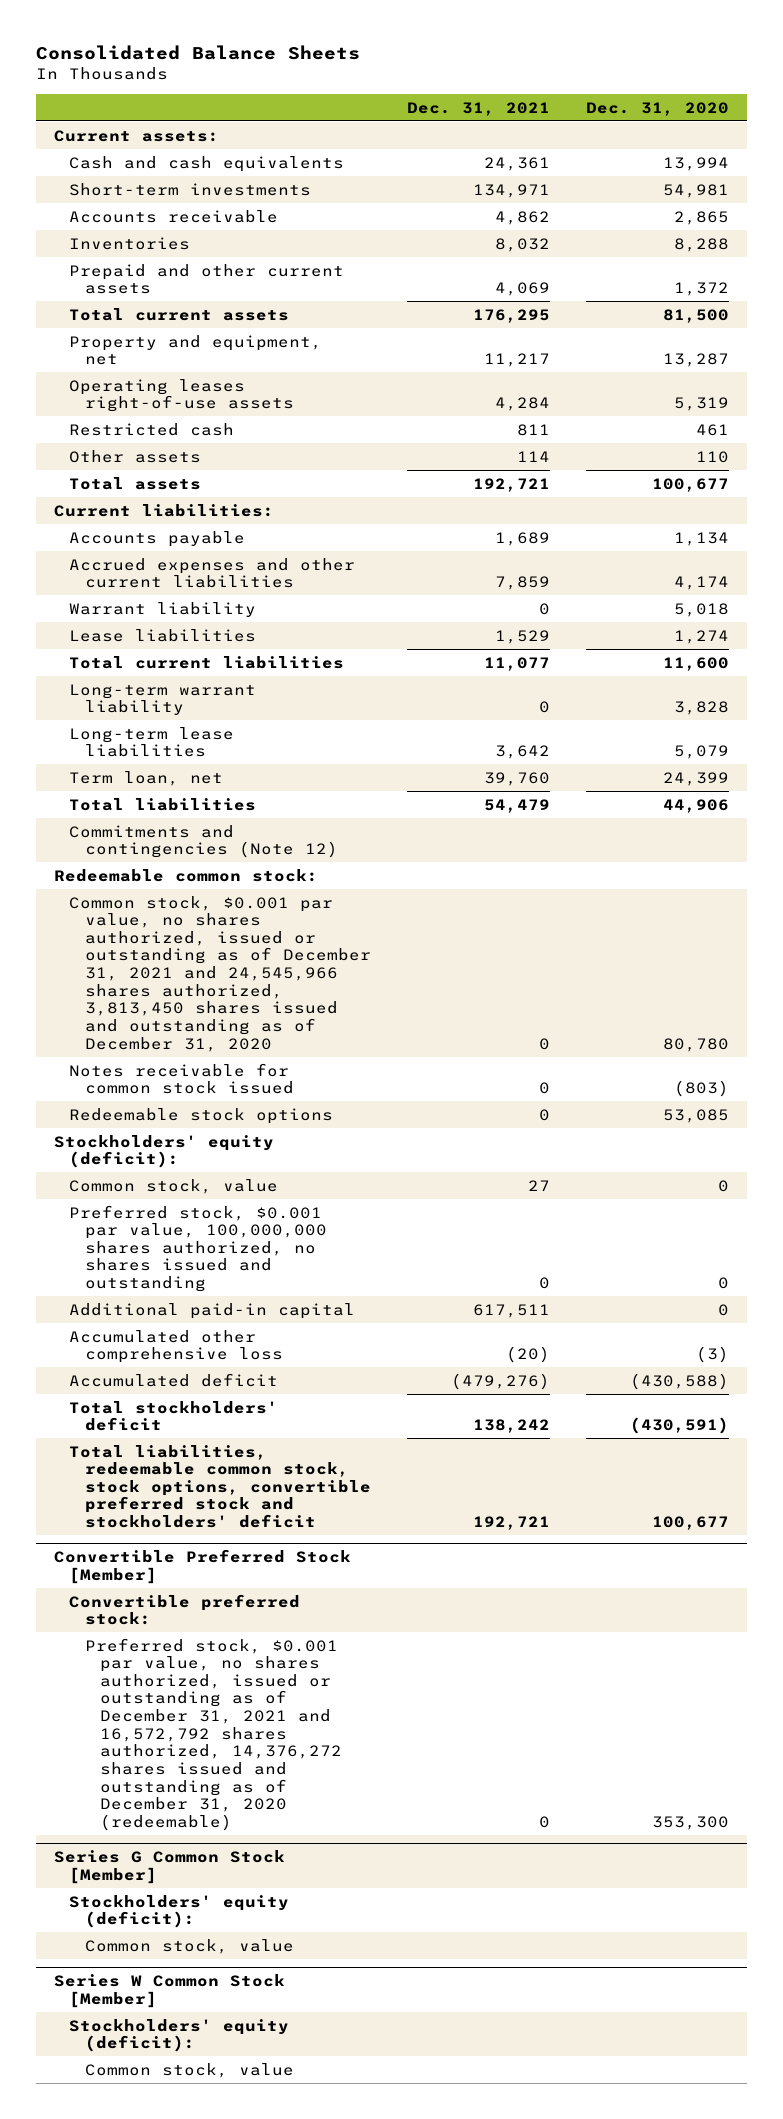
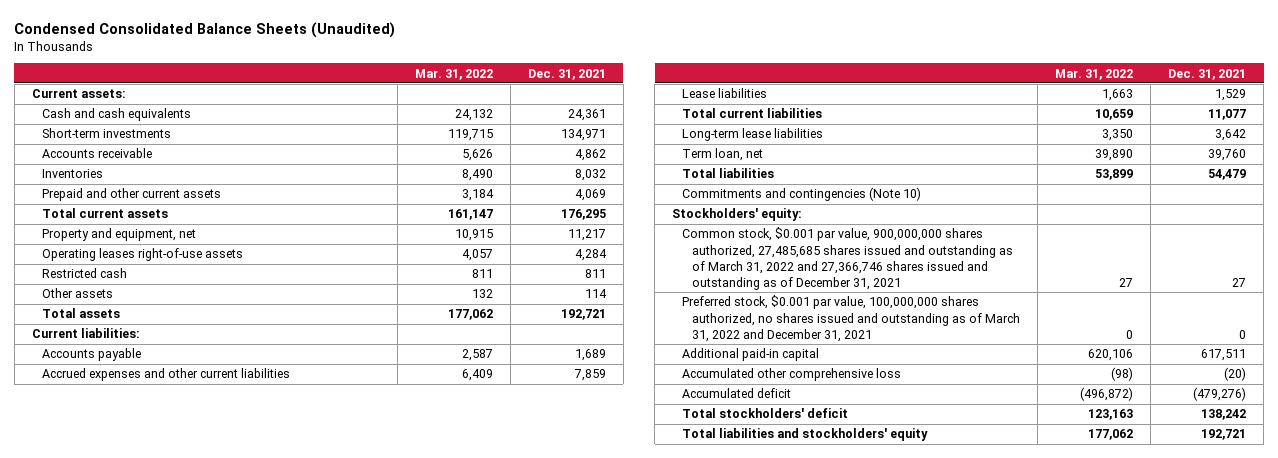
[35,45,360,61] Consolidated Balance Sheets -> [14,21,396,38] Condensed Consolidated Balance Sheets (Unaudited)
[585,101,729,116] Dec. 31, 2020 -> none
none -> [414,68,493,80] Mar. 31, 2022
[69,601,257,617] Warrant liability -> none
[69,683,257,716] Long-term warrant liability -> none
[54,868,319,882] Redeemable common stock: -> none
[69,895,371,1052] Common stock, $0.001 par value, no shares authorized, issued or outstanding as of December 31, 2021 and 24,545,966 shares authorized, 3,813,450 shares issued and outstanding as of December 31, 2020 -> none
[69,1062,294,1095] Notes receivable for common stock issued -> none
[69,1107,334,1124] Redeemable stock options -> none
[69,824,338,859] Commitments and contingencies (Note 12) -> [682,187,922,202] Commitments and contingencies (Note 10)
[54,1134,275,1169] Stockholders' equity (deficit): -> [672,208,803,222] Stockholders' equity:
[69,1178,279,1194] Common stock, value -> [682,227,1013,291] Common stock, $0.001 par value, 900,000,000 shares authorized, 27,485,685 shares issued and outstanding as of March 31, 2022 and 27,366,746 shares issued and outstanding as of December 31, 2021
[69,1204,327,1293] Preferred stock, $0.001 par value, 100,000,000 shares authorized, no shares issued and outstanding -> [682,295,1020,342] Preferred stock, $0.001 par value, 100,000,000 shares authorized, no shares issued and outstanding as of March 31, 2022 and December 31, 2021
[54,1549,352,1585] Convertible Preferred Stock [Member] -> none
[69,1593,301,1626] Convertible preferred stock: -> none
[84,1637,342,1831] Preferred stock, $0.001 par value, no shares authorized, issued or outstanding as of December 31, 2021 and 16,572,792 shares authorized, 14,376,272 shares issued and outstanding as of December 31, 2020 (redeemable) -> none
[54,1850,286,1885] Series G Common Stock [Member] -> none
[69,1894,290,1929] Stockholders' equity (deficit): -> none
[84,1938,294,1954] Common stock, value -> none
[54,1974,286,2009] Series W Common Stock [Member] -> none
[69,2018,290,2053] Stockholders' equity (deficit): -> none
[84,2062,294,2078] Common stock, value -> none
[69,1444,371,1529] Total liabilities, redeemable common stock, stock options, convertible preferred stock and stockholders' deficit -> [682,428,929,442] Total liabilities and stockholders' equity

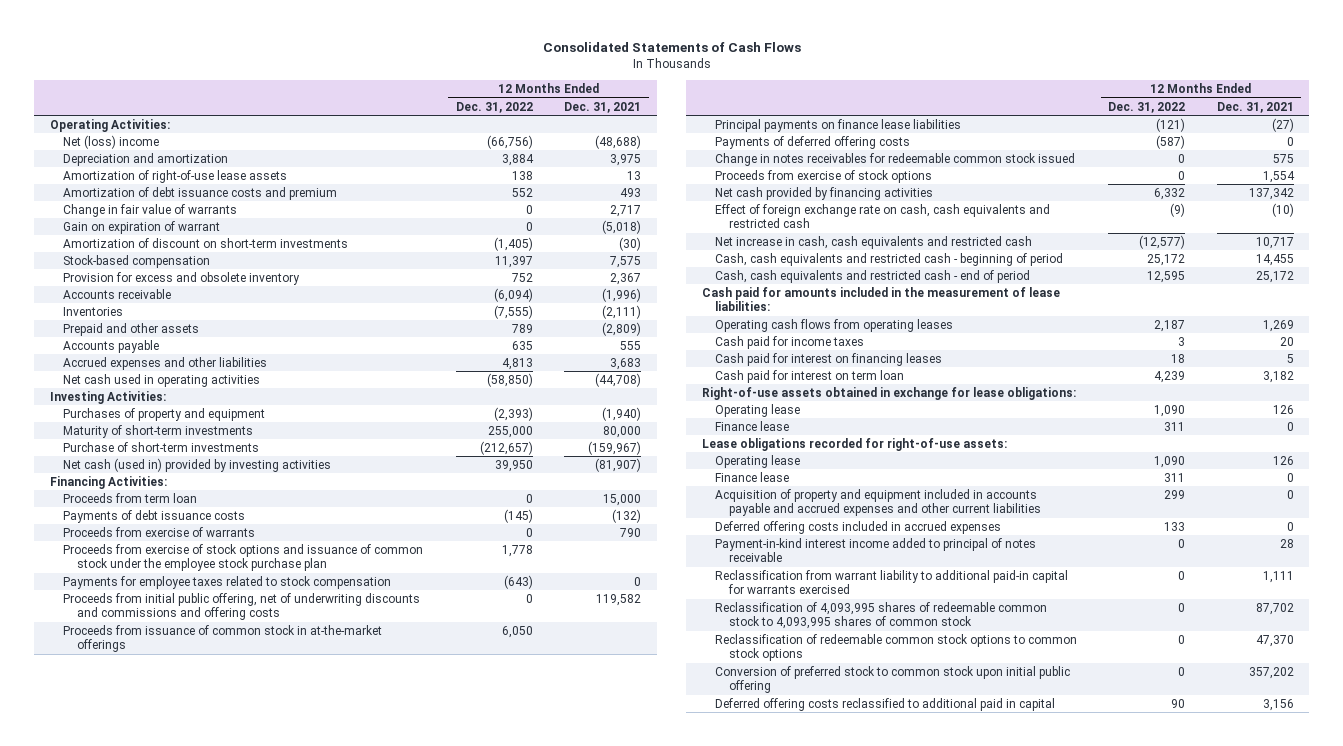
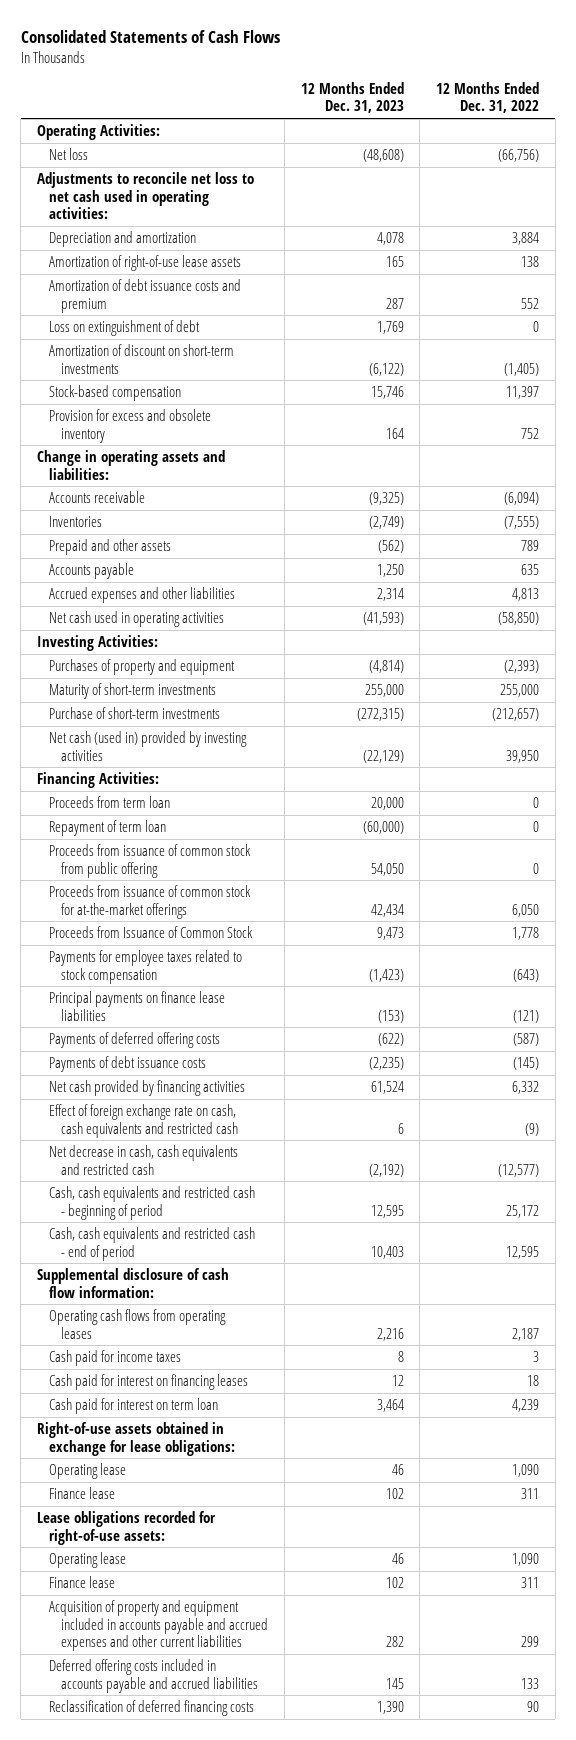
[564,101,642,113] Dec. 31, 2021 -> none
none -> [300,81,404,114] 12 Months Ended Dec. 31, 2023
[63,134,160,149] Net (loss) income -> [49,147,89,160] Net loss
none -> [36,171,254,220] Adjustments to reconcile net loss to net cash used in operating activities:
[63,203,238,217] Change in fair value of warrants -> none
[63,220,221,234] Gain on expiration of warrant -> none
none -> [49,319,201,336] Loss on extinguishment of debt
none -> [36,449,225,480] Change in operating assets and liabilities:
[63,526,256,537] Proceeds from exercise of warrants -> none
none -> [49,819,167,836] Repayment of term loan
none -> [49,843,252,878] Proceeds from issuance of common stock from public offering
none -> [49,884,252,919] Proceeds from issuance of common stock for at-the-market offerings
[63,543,424,572] Proceeds from exercise of stock options and issuance of common stock under the employee stock purchase plan -> [49,925,254,938] Proceeds from Issuance of Common Stock
[63,592,421,621] Proceeds from initial public offering, net of underwriting discounts and commissions and offering costs -> none
[63,624,383,653] Proceeds from issuance of common stock in at-the-market offerings -> none
[715,152,1076,166] Change in notes receivables for redeemable common stock issued -> none
[715,169,933,183] Proceeds from exercise of stock options -> none
[63,509,246,523] Payments of debt issuance costs -> [49,1055,207,1072] Payments of debt issuance costs
[715,235,1033,249] Net increase in cash, cash equivalents and restricted cash -> [49,1144,239,1175] Net decrease in cash, cash equivalents and restricted cash
[701,286,1060,312] Cash paid for amounts included in the measurement of lease liabilities: -> none
none -> [36,1267,229,1298] Supplemental disclosure of cash flow information:
[715,537,1037,563] Payment-in-kind interest income added to principal of notes receivable -> none
[715,569,1069,595] Reclassification from warrant liability to additional paid-in capital for warrants exercised -> none
[715,601,1048,630] Reclassification of 4,093,995 shares of redeemable common stock to 4,093,995 shares of common stock -> none
[715,633,1078,662] Reclassification of redeemable common stock options to common stock options -> none
[715,665,1071,694] Conversion of preferred stock to common stock upon initial public offering -> none
[715,520,1002,534] Deferred offering costs included in accrued expenses -> [49,1658,259,1693] Deferred offering costs included in accounts payable and accrued liabilities
[715,697,1056,711] Deferred offering costs reclassified to additional paid in capital -> [49,1699,255,1716] Reclassification of deferred financing costs

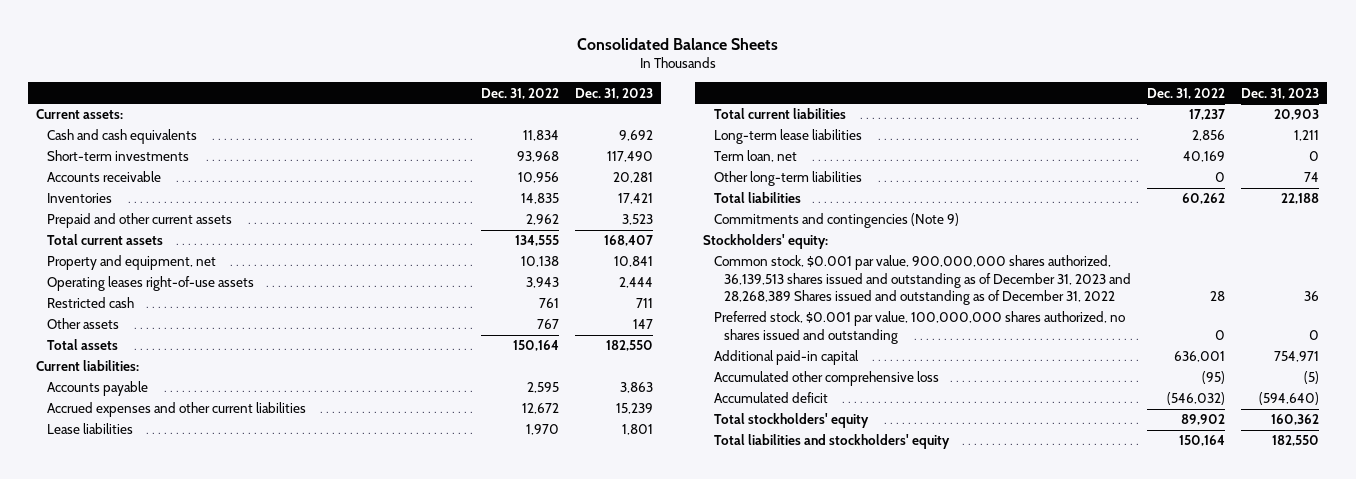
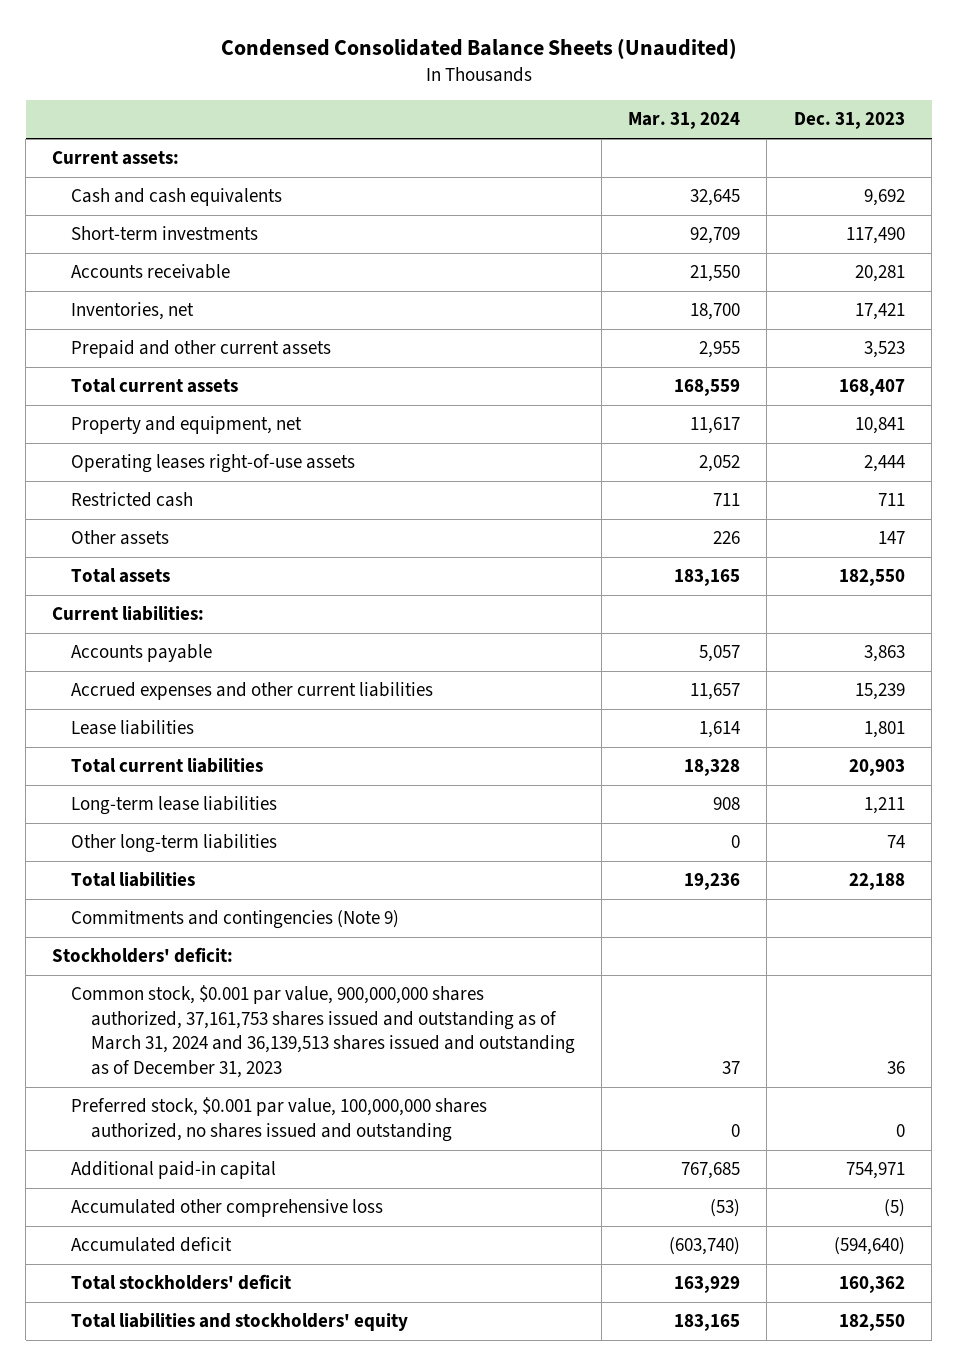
[576,37,778,50] Consolidated Balance Sheets -> [220,38,737,60] Condensed Consolidated Balance Sheets (Unaudited)
[480,87,559,99] Dec. 31, 2022 -> none
none -> [628,112,741,130] Mar. 31, 2024
[46,193,112,204] Inventories -> [71,302,195,321] Inventories, net
[713,150,797,163] Term loan, net -> none
[703,234,829,250] Stockholders' equity: -> [52,947,234,964] Stockholders' deficit:
[713,255,1132,306] Common stock, $0.001 par value, 900,000,000 shares authorized, 36,139,513 shares issued and outstanding as of December 31, 2023 and 28,268,389 Shares issued and outstanding as of December 31, 2022 -> [71,985,575,1078] Common stock, $0.001 par value, 900,000,000 shares authorized, 37,161,753 shares issued and outstanding as of March 31, 2024 and 36,139,513 shares issued and outstanding as of December 31, 2023
[713,413,869,429] Total stockholders' equity -> [71,1274,292,1291] Total stockholders' deficit

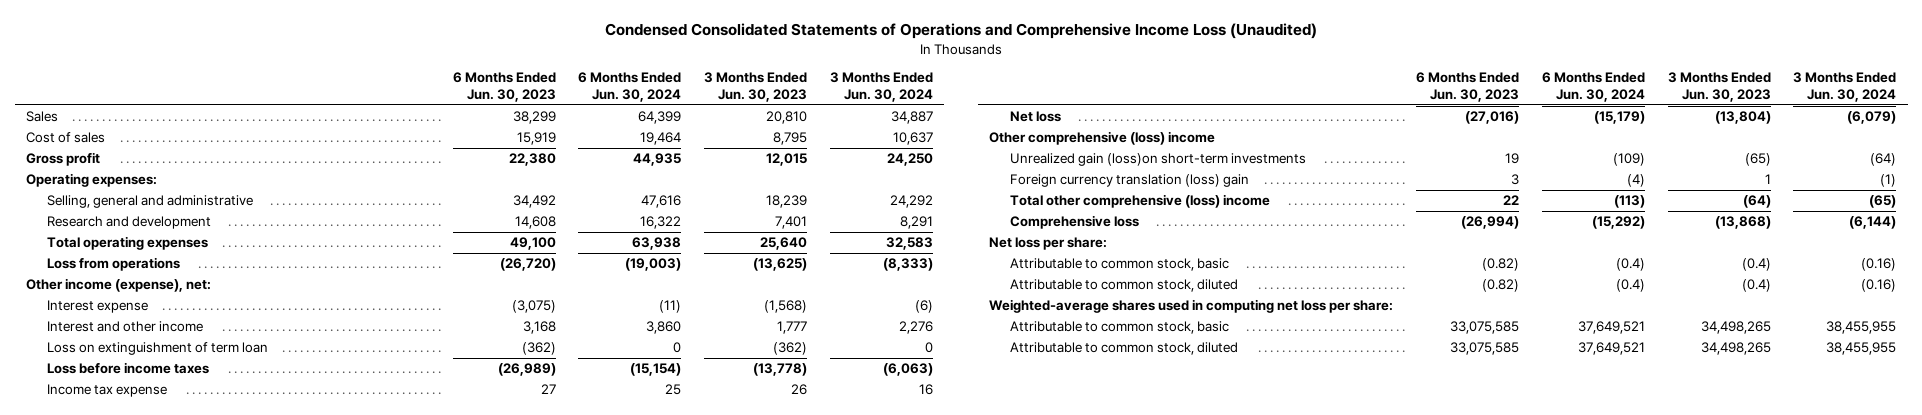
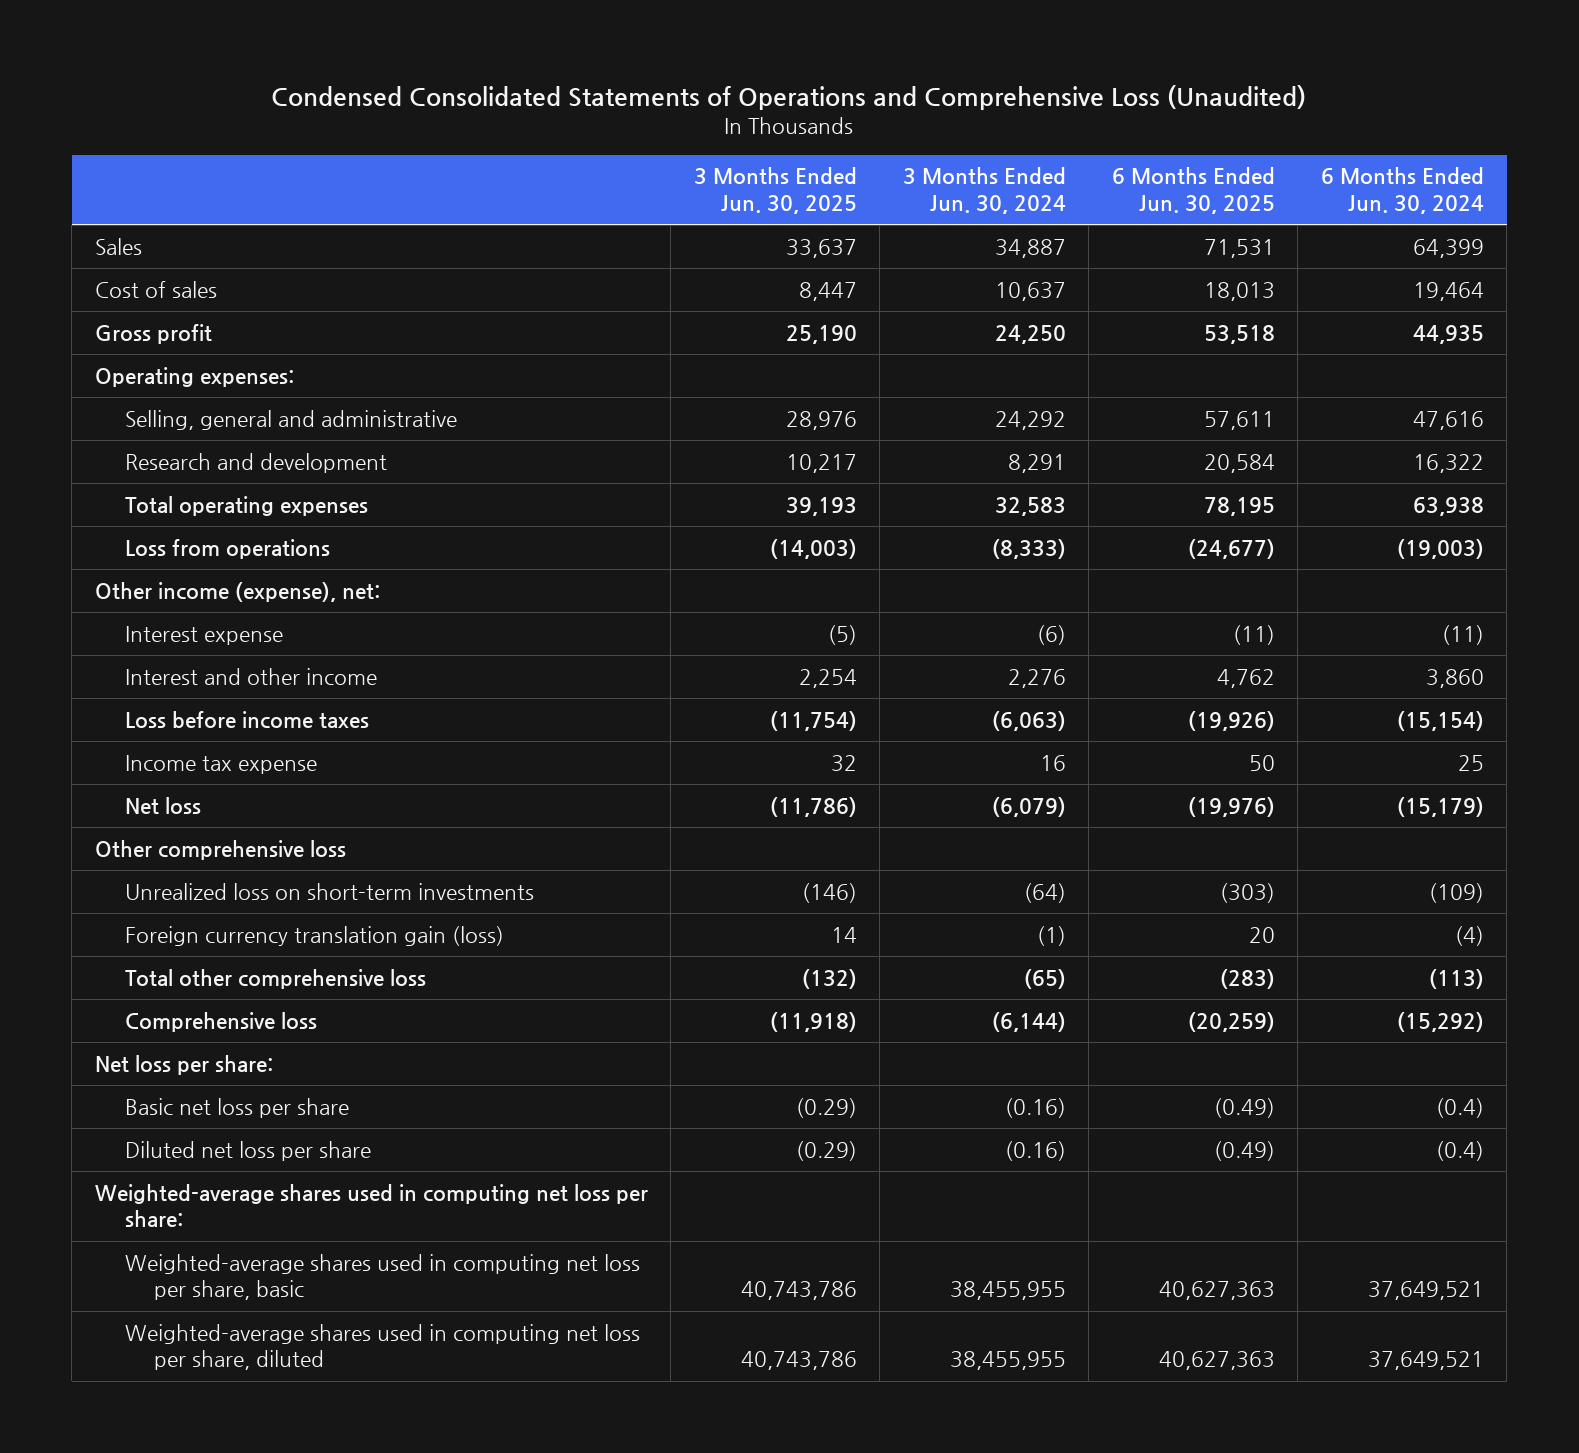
[605,23,1318,40] Condensed Consolidated Statements of Operations and Comprehensive Income Loss (Unaudited) -> [271,84,1307,110] Condensed Consolidated Statements of Operations and Comprehensive Loss (Unaudited)
[452,72,556,102] 6 Months Ended Jun. 30, 2023 -> none
[704,72,808,102] 3 Months Ended Jun. 30, 2023 -> none
none -> [693,167,857,214] 3 Months Ended Jun. 30, 2025
none -> [1111,167,1275,214] 6 Months Ended Jun. 30, 2025
[46,342,268,356] Loss on extinguishment of term loan -> none
[989,131,1216,146] Other comprehensive (loss) income -> [94,839,346,860] Other comprehensive loss
[1010,153,1307,167] Unrealized gain (loss)on short-term investments -> [124,882,534,900] Unrealized loss on short-term investments
[1010,174,1250,188] Foreign currency translation (loss) gain -> [124,925,504,946] Foreign currency translation gain (loss)
[1010,194,1271,209] Total other comprehensive (loss) income -> [124,968,426,989] Total other comprehensive loss
[1010,258,1230,272] Attributable to common stock, basic -> [124,1097,349,1118] Basic net loss per share
[1010,279,1239,293] Attributable to common stock, diluted -> [124,1140,371,1161] Diluted net loss per share
[1010,321,1230,335] Attributable to common stock, basic -> [124,1253,640,1301] Weighted-average shares used in computing net loss per share, basic
[1010,342,1239,356] Attributable to common stock, diluted -> [124,1323,640,1371] Weighted-average shares used in computing net loss per share, diluted

